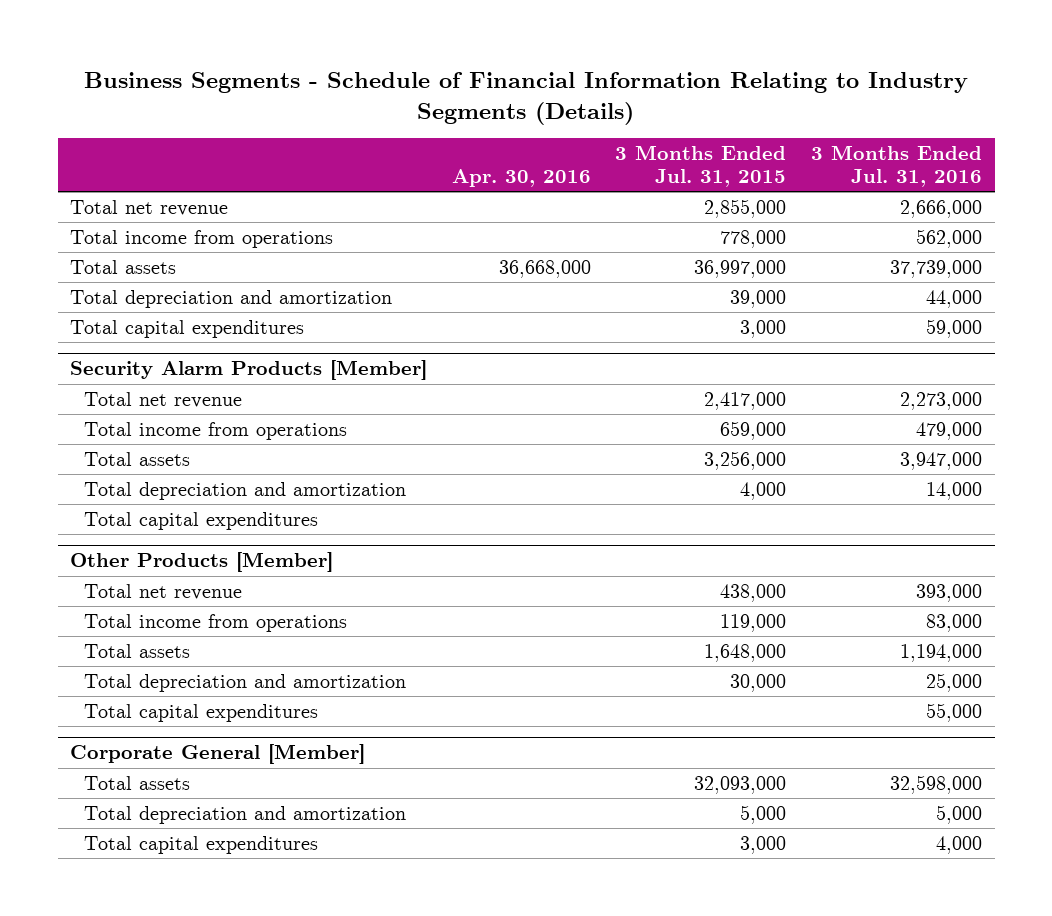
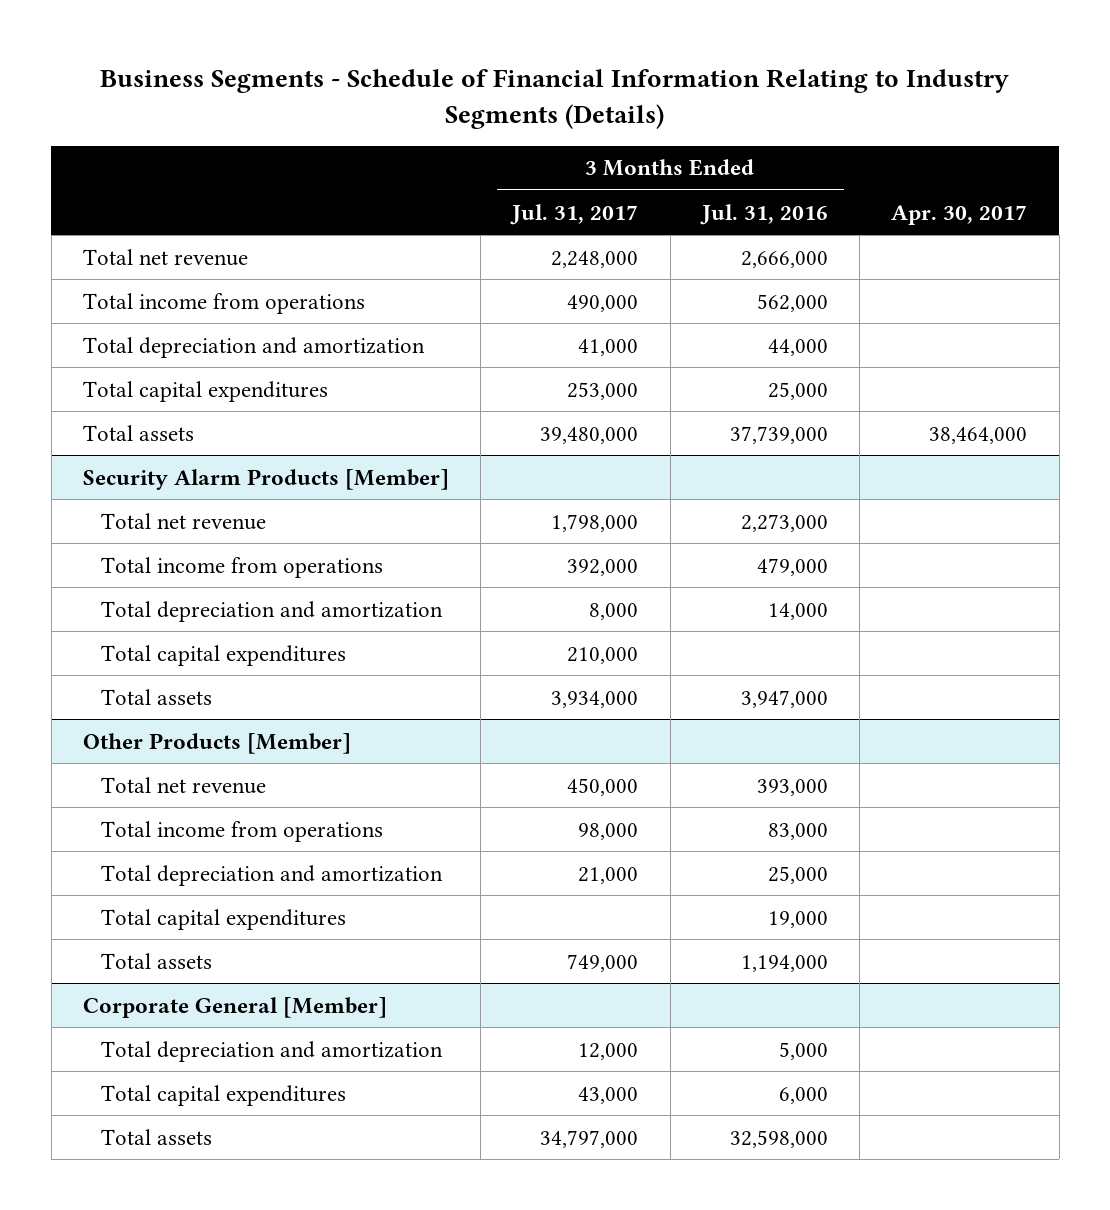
[451,169,591,188] Apr. 30, 2016 -> none
[615,144,787,188] 3 Months Ended Jul. 31, 2015 -> none
none -> [510,203,639,225] Jul. 31, 2017
none -> [891,204,1028,225] Apr. 30, 2017
[926,318,983,338] 59,000 -> [767,381,828,400] 25,000
[70,259,177,274] Total assets -> [82,424,194,441] Total assets
[84,451,191,466] Total assets -> [101,688,213,705] Total assets
[926,702,983,722] 55,000 -> [767,910,828,928] 19,000
[84,643,191,658] Total assets -> [101,952,213,969] Total assets
[936,835,983,854] 4,000 -> [778,1086,828,1104] 6,000
[84,775,191,790] Total assets -> [101,1128,213,1145] Total assets

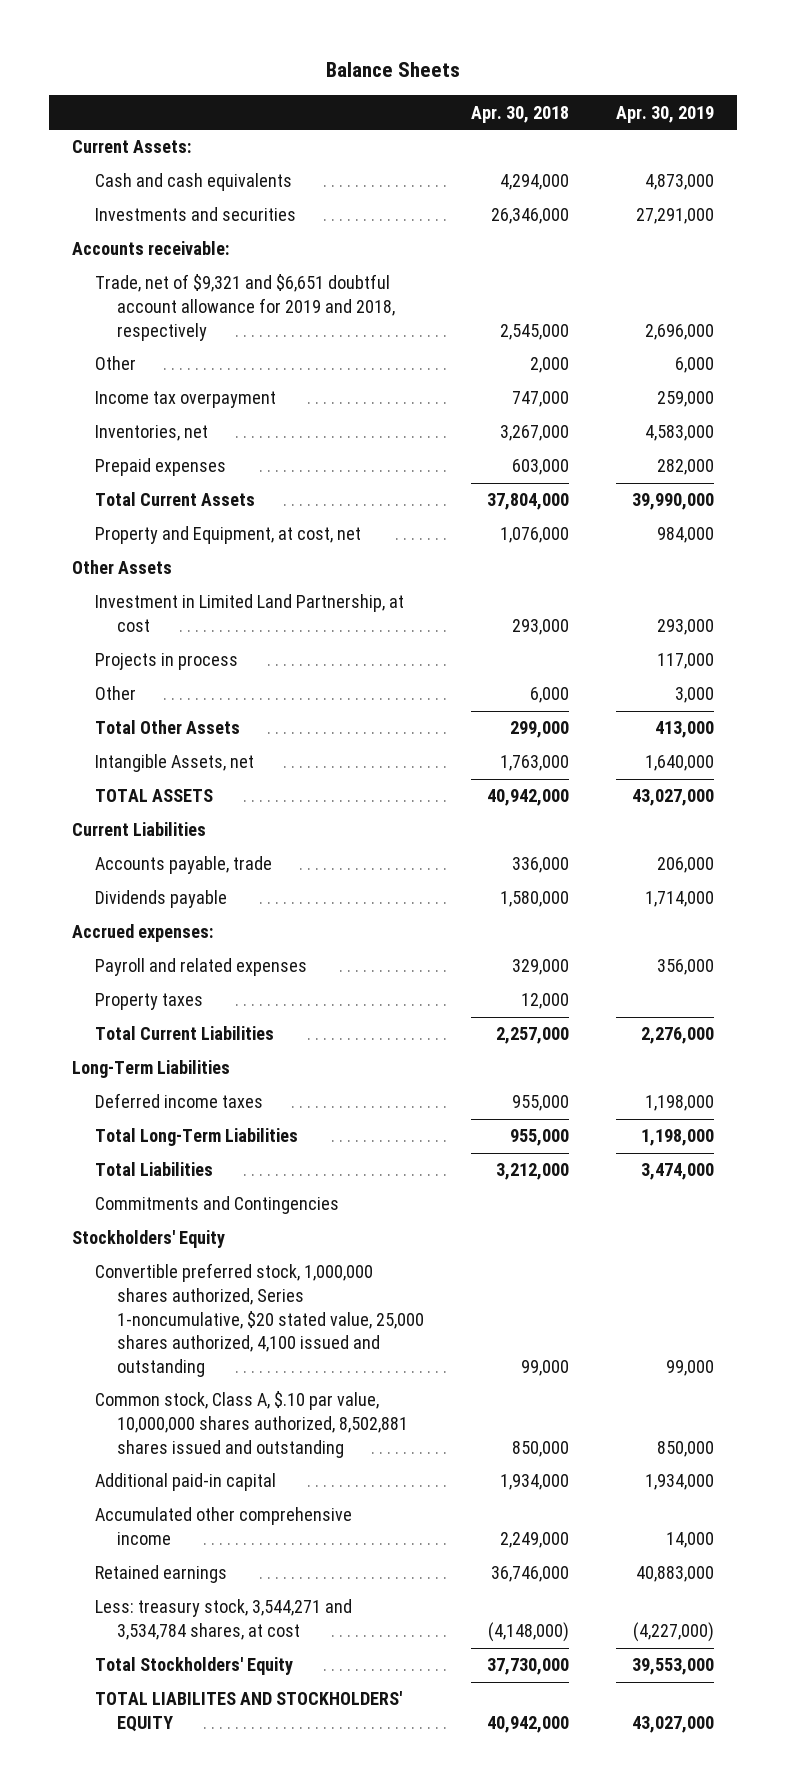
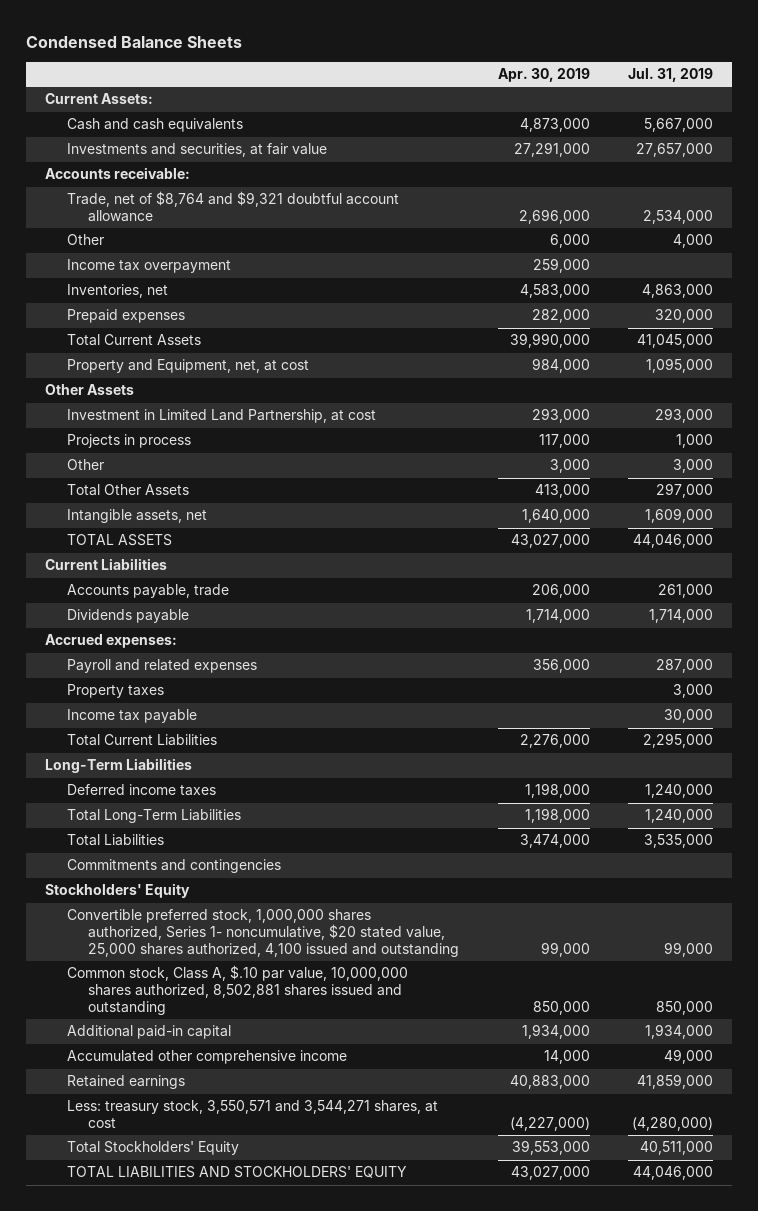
[326,62,461,78] Balance Sheets -> [25,35,242,48] Condensed Balance Sheets
[470,105,569,123] Apr. 30, 2018 -> none
none -> [628,67,714,82] Jul. 31, 2019
[94,207,296,222] Investments and securities -> [66,143,327,158] Investments and securities, at fair value
[94,274,395,341] Trade, net of $9,321 and $6,651 doubtful account allowance for 2019 and 2018, respectively -> [66,191,399,223] Trade, net of $8,764 and $9,321 doubtful account allowance
[94,526,361,545] Property and Equipment, at cost, net -> [66,359,309,374] Property and Equipment, net, at cost
[94,754,254,773] Intangible Assets, net -> [66,509,207,524] Intangible assets, net
none -> [66,709,197,724] Income tax payable
[94,1196,339,1215] Commitments and Contingencies -> [66,859,281,874] Commitments and contingencies
[94,1263,424,1377] Convertible preferred stock, 1,000,000 shares authorized, Series 1-noncumulative, $20 stated value, 25,000 shares authorized, 4,100 issued and outstanding -> [66,909,460,958] Convertible preferred stock, 1,000,000 shares authorized, Series 1- noncumulative, $20 stated value, 25,000 shares authorized, 4,100 issued and outstanding
[94,1599,352,1641] Less: treasury stock, 3,544,271 and 3,534,784 shares, at cost -> [66,1100,438,1129] Less: treasury stock, 3,550,571 and 3,544,271 shares, at cost
[94,1691,402,1733] TOTAL LIABILITES AND STOCKHOLDERS' EQUITY -> [66,1166,407,1179] TOTAL LIABILITIES AND STOCKHOLDERS' EQUITY

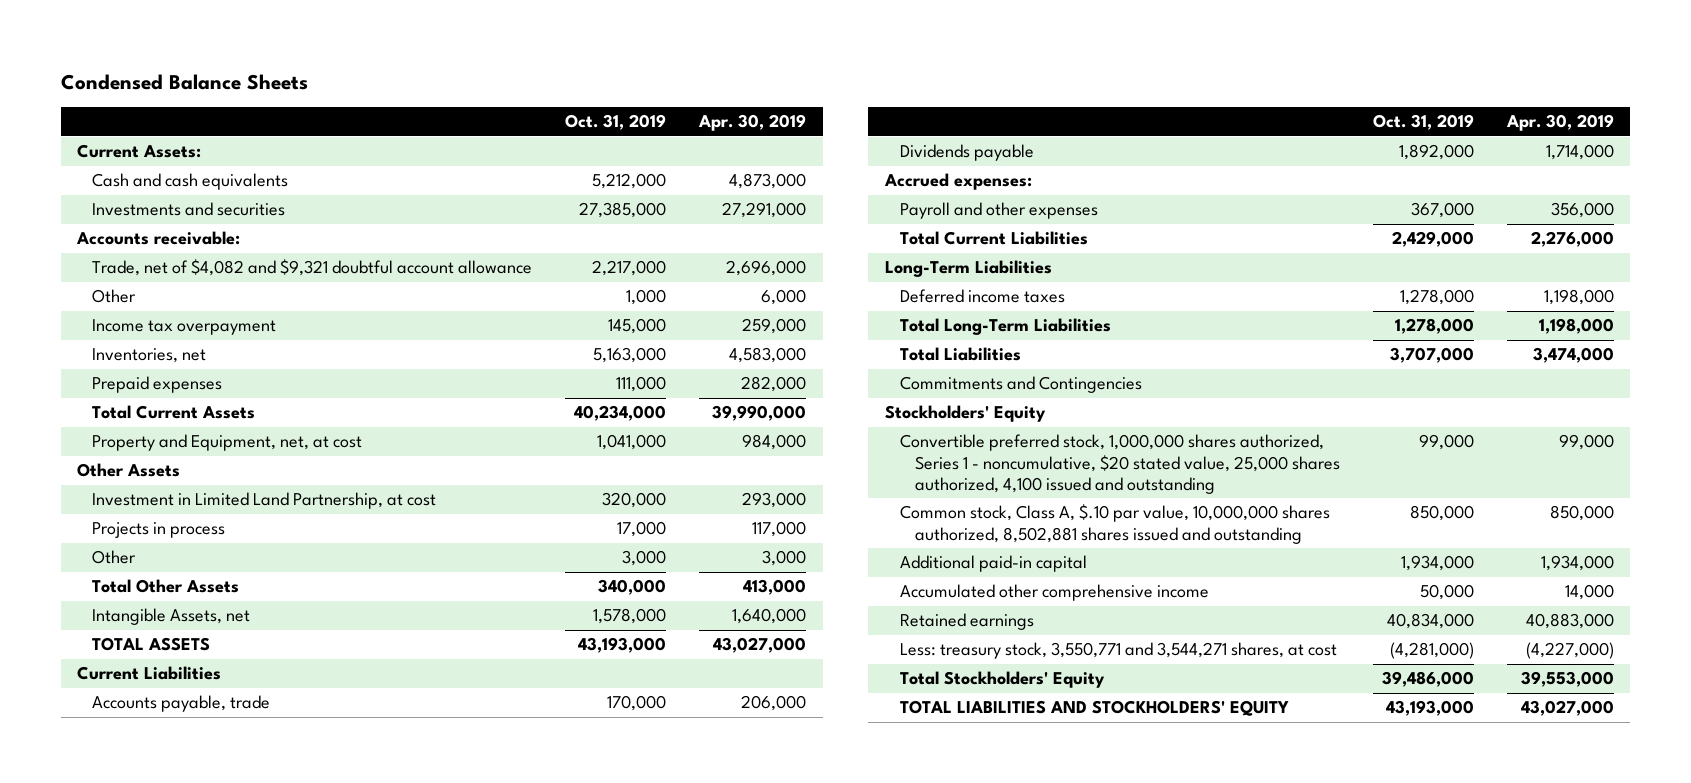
[628,67,714,82] Jul. 31, 2019 -> none
none -> [565,114,667,131] Oct. 31, 2019
[66,143,327,158] Investments and securities, at fair value -> [92,202,286,217] Investments and securities
[66,191,399,223] Trade, net of $8,764 and $9,321 doubtful account allowance -> [92,259,533,277] Trade, net of $4,082 and $9,321 doubtful account allowance
[66,509,207,524] Intangible assets, net -> [92,608,251,626] Intangible Assets, net
[66,684,164,699] Property taxes -> none
[66,709,197,724] Income tax payable -> none
[66,659,257,674] Payroll and related expenses -> [899,202,1098,220] Payroll and other expenses
[66,859,281,874] Commitments and contingencies -> [899,376,1142,394] Commitments and Contingencies
[66,909,460,958] Convertible preferred stock, 1,000,000 shares authorized, Series 1- noncumulative, $20 stated value, 25,000 shares authorized, 4,100 issued and outstanding -> [899,434,1340,494] Convertible preferred stock, 1,000,000 shares authorized, Series 1 - noncumulative, $20 stated value, 25,000 shares authorized, 4,100 issued and outstanding
[66,1100,438,1129] Less: treasury stock, 3,550,571 and 3,544,271 shares, at cost -> [899,642,1337,660] Less: treasury stock, 3,550,771 and 3,544,271 shares, at cost

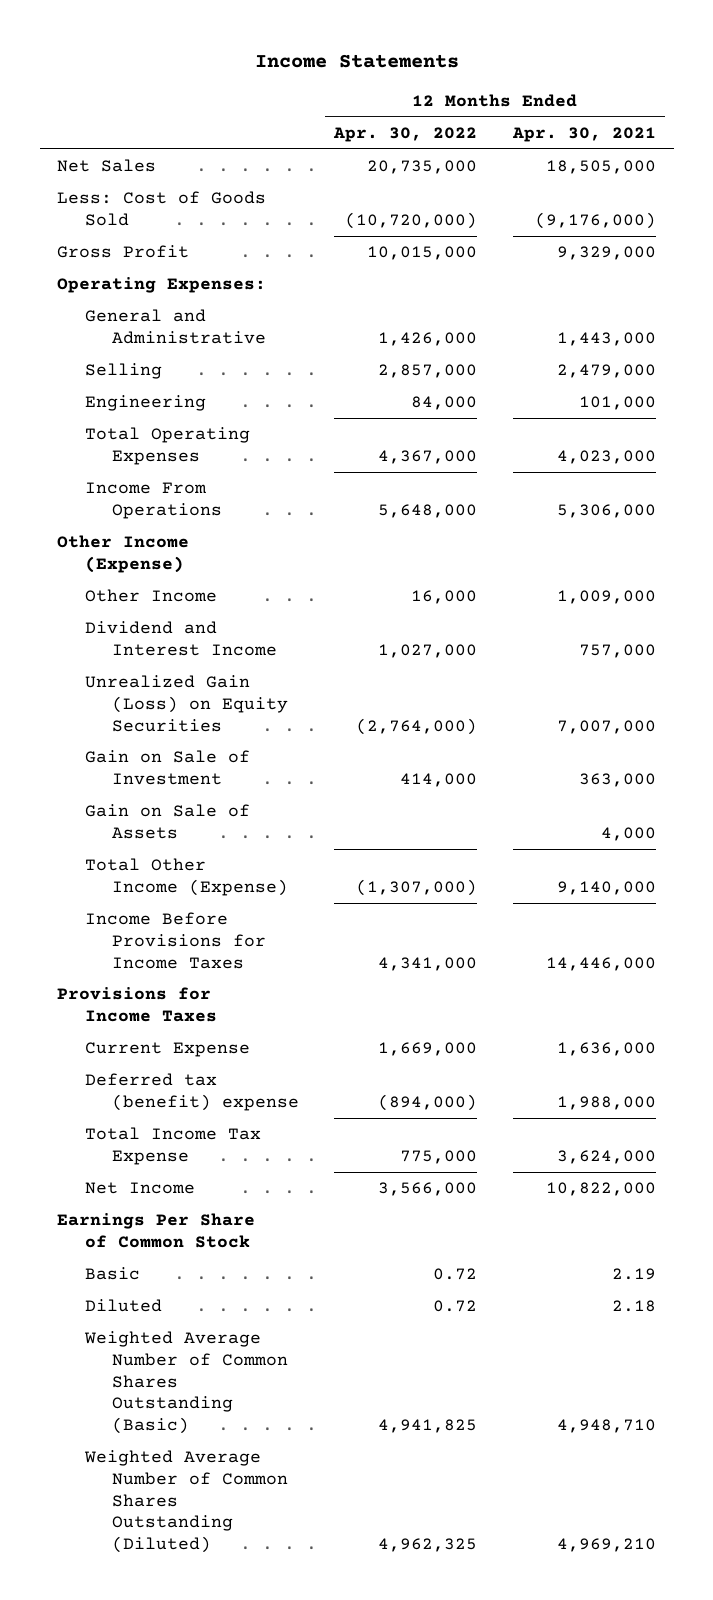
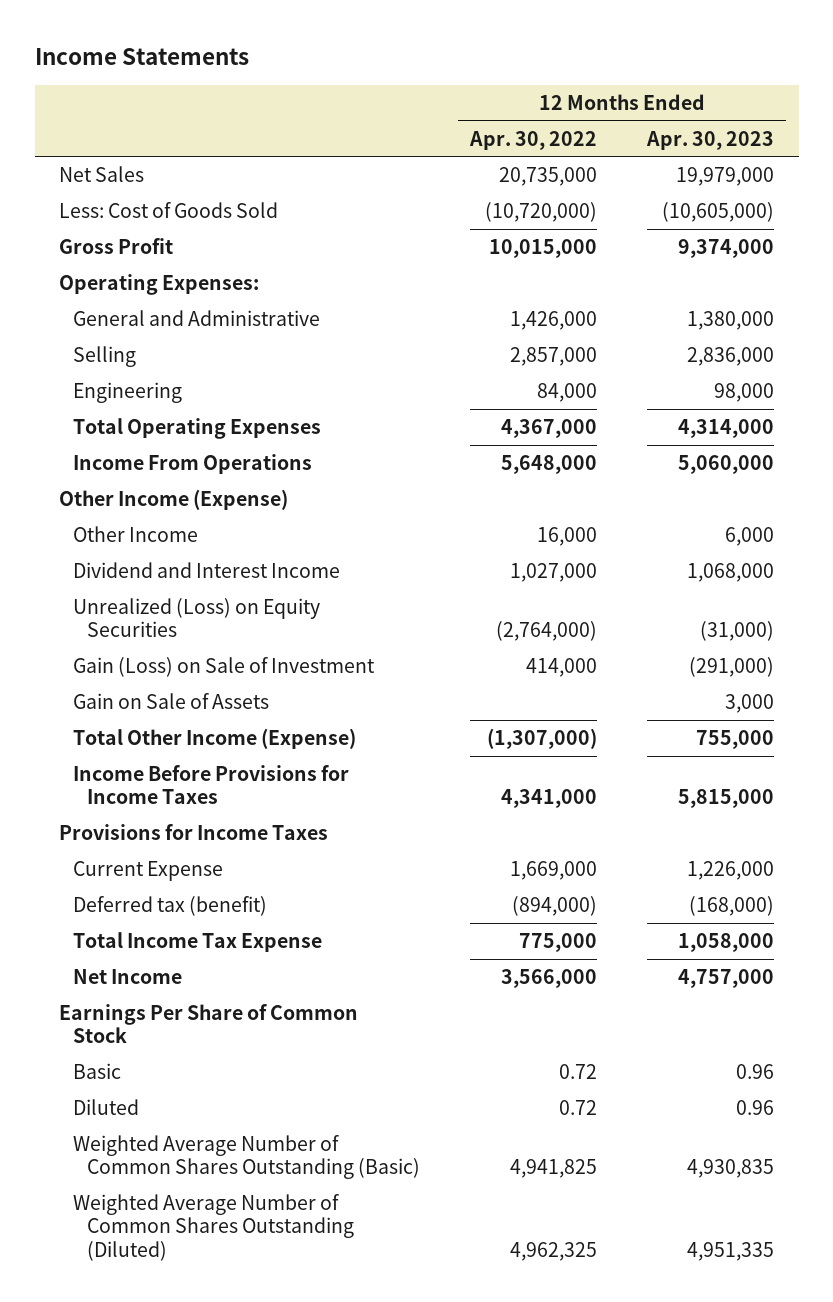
[511,126,656,142] Apr. 30, 2021 -> none
none -> [645,130,774,150] Apr. 30, 2023
[84,675,288,732] Unrealized Gain (Loss) on Equity Securities -> [73,598,321,638] Unrealized (Loss) on Equity Securities
[84,750,250,785] Gain on Sale of Investment -> [73,657,376,678] Gain (Loss) on Sale of Investment
[84,1073,299,1111] Deferred tax (benefit) expense -> [73,896,268,917] Deferred tax (benefit)

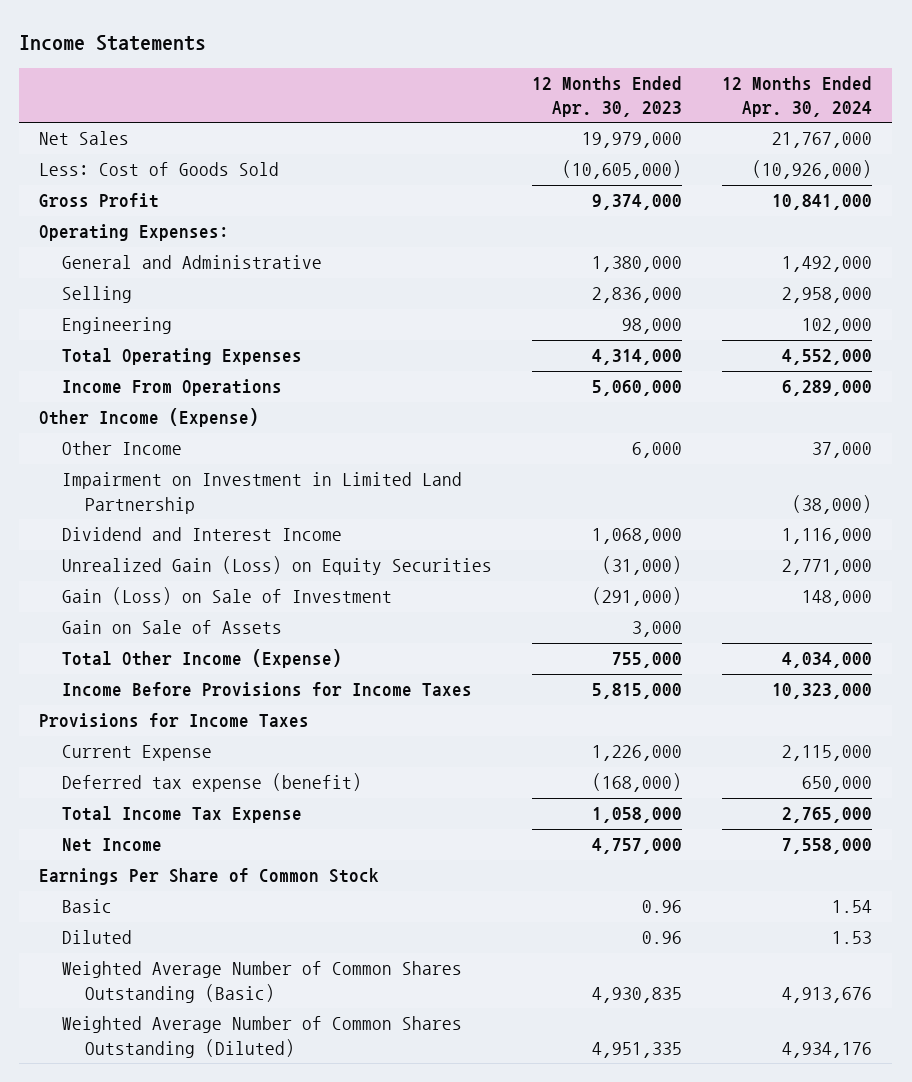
[469,130,598,150] Apr. 30, 2022 -> none
none -> [722,76,873,118] 12 Months Ended Apr. 30, 2024
none -> [62,472,463,514] Impairment on Investment in Limited Land Partnership
[73,598,321,638] Unrealized (Loss) on Equity Securities -> [62,556,493,576] Unrealized Gain (Loss) on Equity Securities
[73,896,268,917] Deferred tax (benefit) -> [62,773,363,793] Deferred tax expense (benefit)

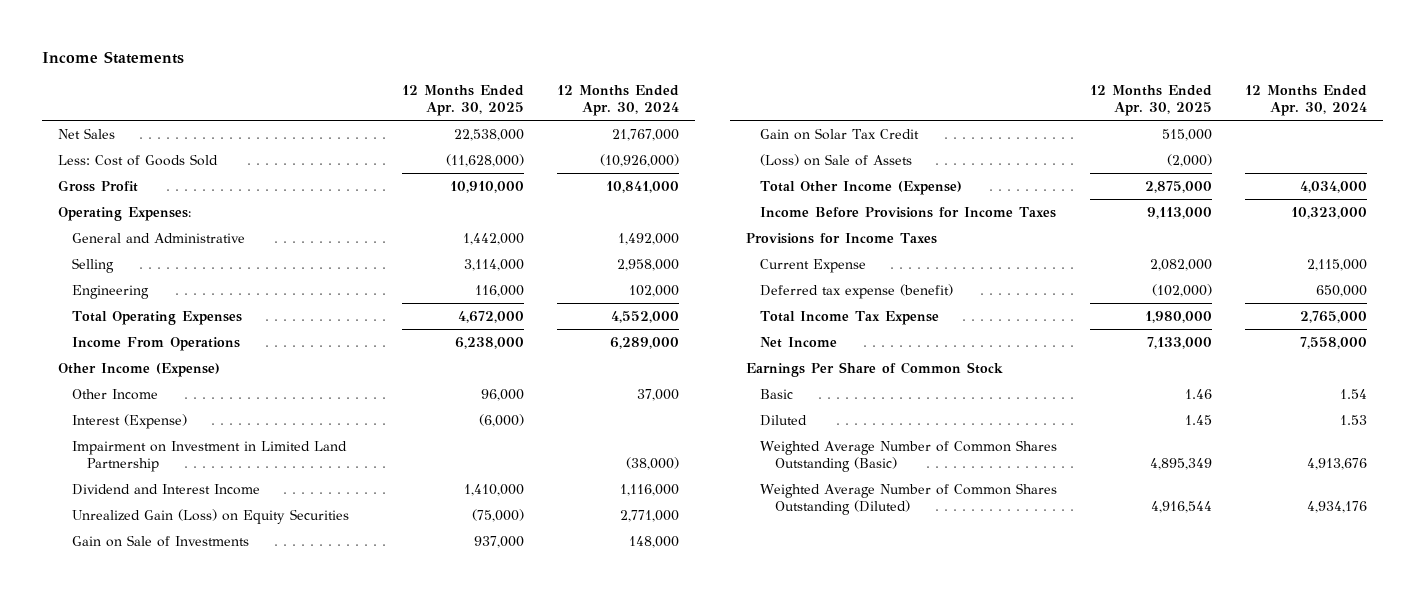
[532,76,683,118] 12 Months Ended Apr. 30, 2023 -> none
none -> [402,85,525,116] 12 Months Ended Apr. 30, 2025
none -> [72,414,188,430] Interest (Expense)
[62,587,393,606] Gain (Loss) on Sale of Investment -> [72,535,250,548] Gain on Sale of Investments
none -> [760,128,920,141] Gain on Solar Tax Credit
[62,620,283,635] Gain on Sale of Assets -> [760,154,913,167] (Loss) on Sale of Assets

